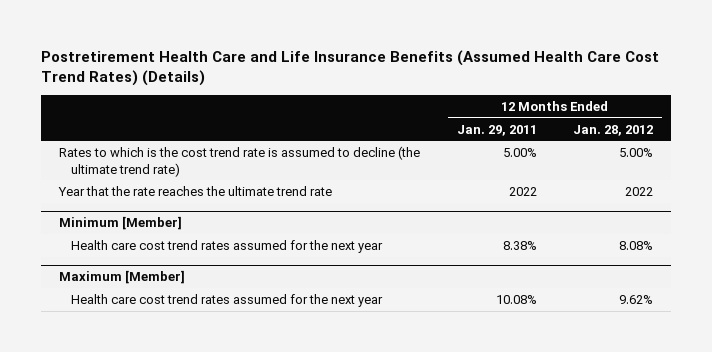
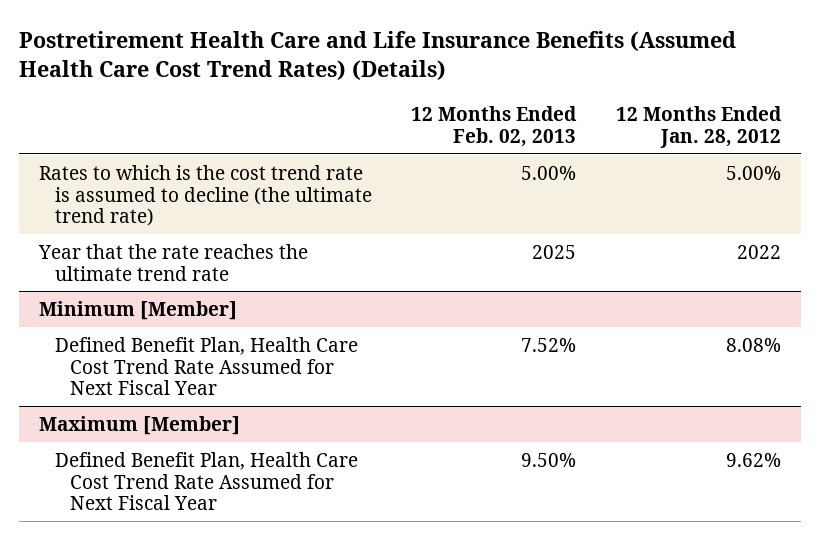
[456,124,537,136] Jan. 29, 2011 -> none
none -> [411,105,578,147] 12 Months Ended Feb. 02, 2013
[71,240,384,254] Health care cost trend rates assumed for the next year -> [54,336,358,396] Defined Benefit Plan, Health Care Cost Trend Rate Assumed for Next Fiscal Year
[71,294,384,308] Health care cost trend rates assumed for the next year -> [54,451,358,511] Defined Benefit Plan, Health Care Cost Trend Rate Assumed for Next Fiscal Year

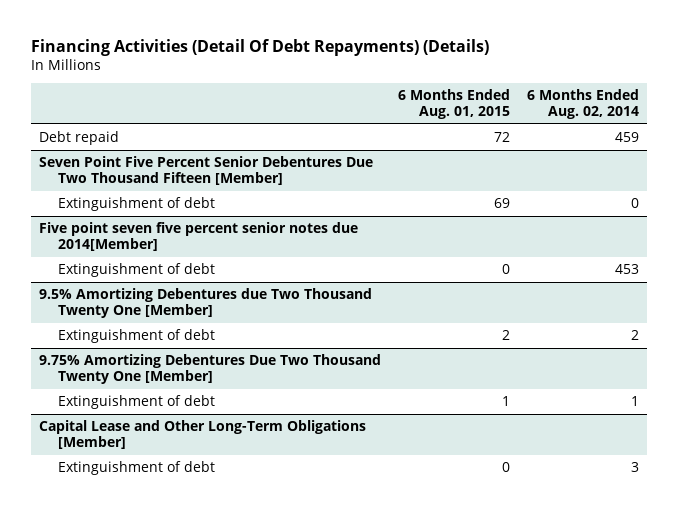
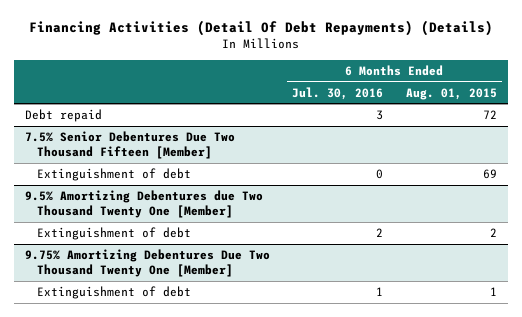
[526,89,639,120] 6 Months Ended Aug. 02, 2014 -> none
none -> [292,86,384,100] Jul. 30, 2016
[39,156,374,186] Seven Point Five Percent Senior Debentures Due Two Thousand Fifteen [Member] -> [24,130,235,160] 7.5% Senior Debentures Due Two Thousand Fifteen [Member]
[39,222,359,252] Five point seven five percent senior notes due 2014[Member] -> none
[57,263,215,278] Extinguishment of debt -> none
[39,420,367,450] Capital Lease and Other Long-Term Obligations [Member] -> none
[57,461,215,476] Extinguishment of debt -> none

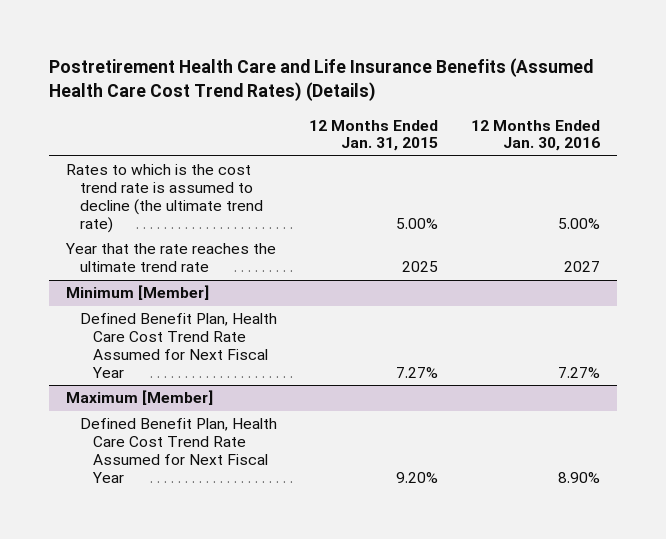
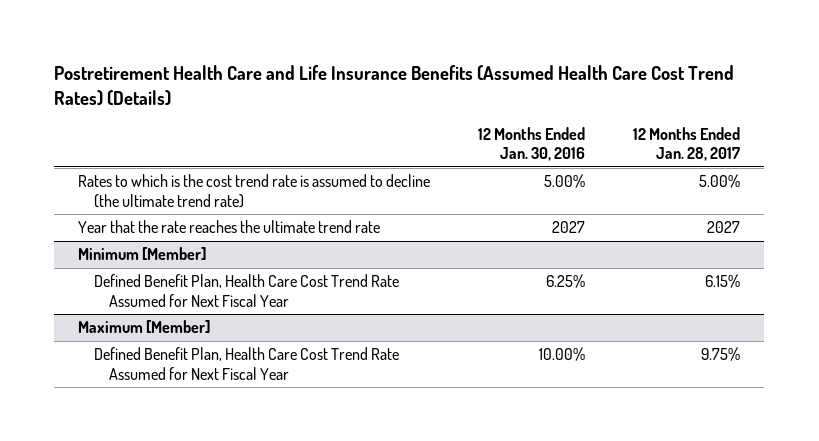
[309,119,439,152] 12 Months Ended Jan. 31, 2015 -> none
none -> [633,126,741,162] 12 Months Ended Jan. 28, 2017
[558,366,601,378] 7.27% -> [546,274,586,289] 6.25%
[558,471,601,483] 8.90% -> [539,347,586,362] 10.00%

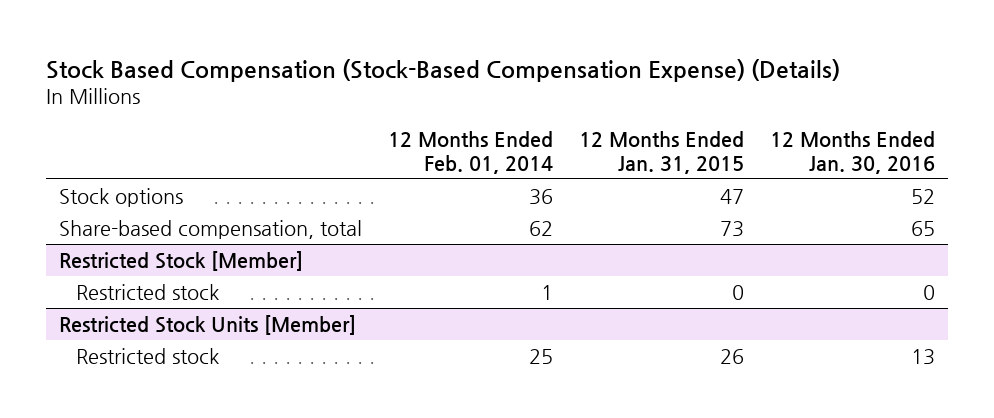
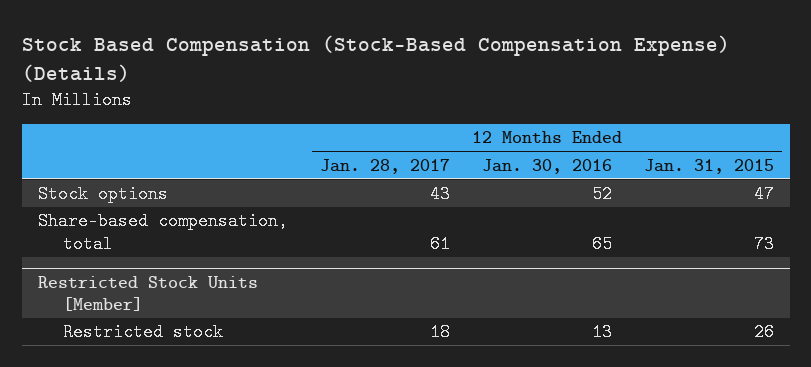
[388,130,554,175] 12 Months Ended Feb. 01, 2014 -> none
none -> [319,158,450,174] Jan. 28, 2017
[59,250,304,271] Restricted Stock [Member] -> none
[75,283,219,300] Restricted stock -> none

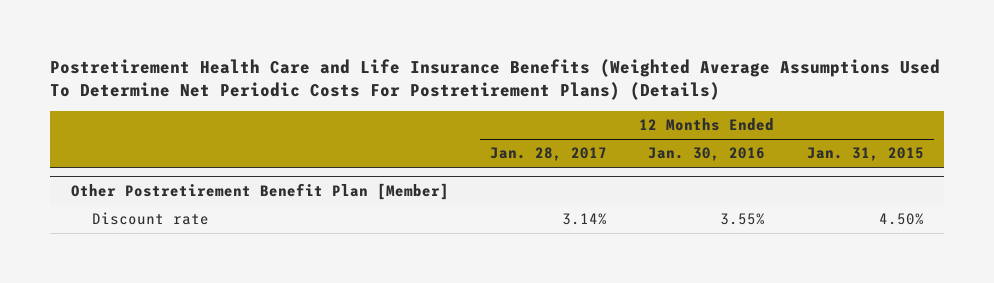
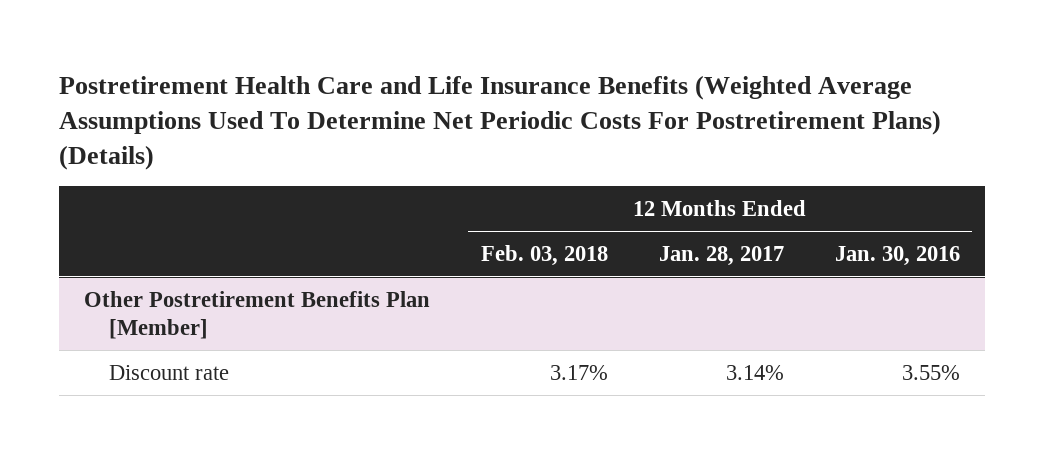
[806,147,924,162] Jan. 31, 2015 -> none
none -> [481,244,609,266] Feb. 03, 2018
[70,183,449,201] Other Postretirement Benefit Plan [Member] -> [84,290,431,339] Other Postretirement Benefits Plan [Member]

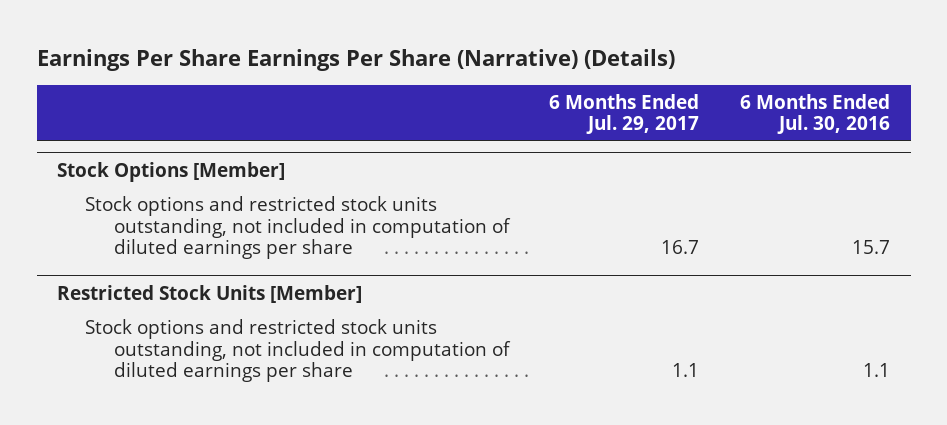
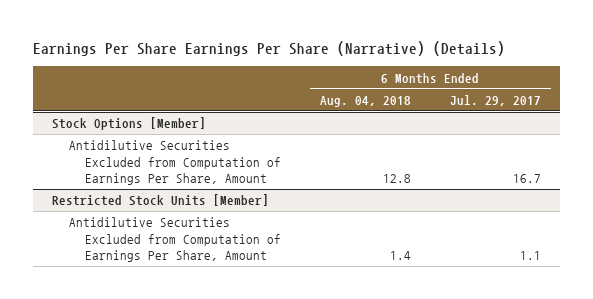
[740,93,891,135] 6 Months Ended Jul. 30, 2016 -> none
none -> [319,96,411,108] Aug. 04, 2018
[85,195,511,260] Stock options and restricted stock units outstanding, not included in computation of diluted earnings per share -> [68,140,282,186] Antidilutive Securities Excluded from Computation of Earnings Per Share, Amount
[85,318,511,383] Stock options and restricted stock units outstanding, not included in computation of diluted earnings per share -> [68,217,282,263] Antidilutive Securities Excluded from Computation of Earnings Per Share, Amount

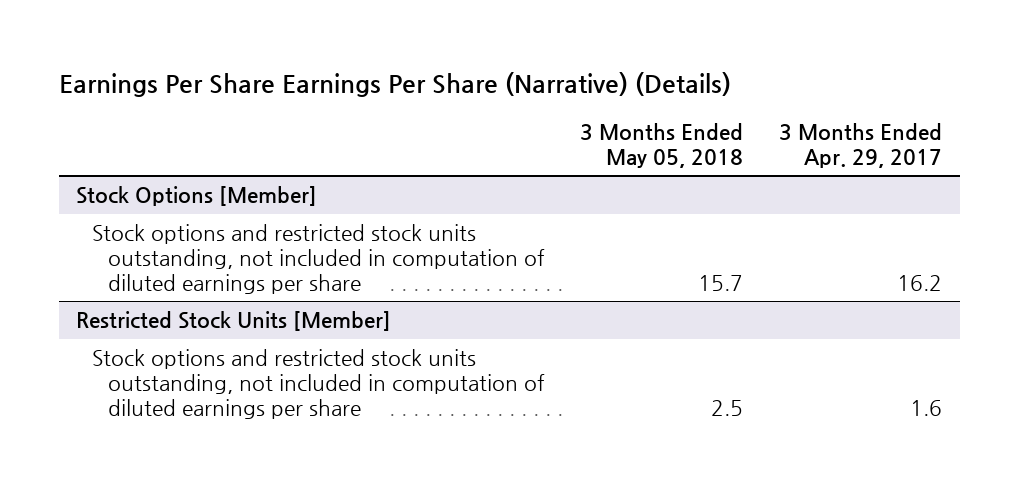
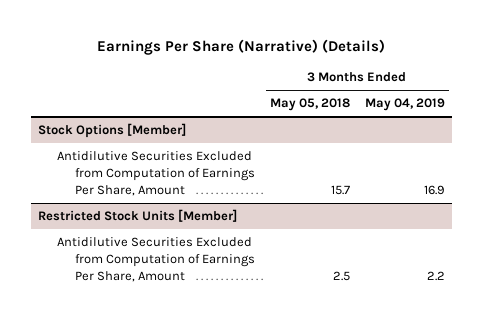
[58,71,731,97] Earnings Per Share Earnings Per Share (Narrative) (Details) -> [97,38,386,55] Earnings Per Share (Narrative) (Details)
[778,123,942,168] 3 Months Ended Apr. 29, 2017 -> none
none -> [364,98,445,112] May 04, 2019
[92,224,545,294] Stock options and restricted stock units outstanding, not included in computation of diluted earnings per share -> [56,151,256,197] Antidilutive Securities Excluded from Computation of Earnings Per Share, Amount
[92,349,545,419] Stock options and restricted stock units outstanding, not included in computation of diluted earnings per share -> [56,237,256,283] Antidilutive Securities Excluded from Computation of Earnings Per Share, Amount

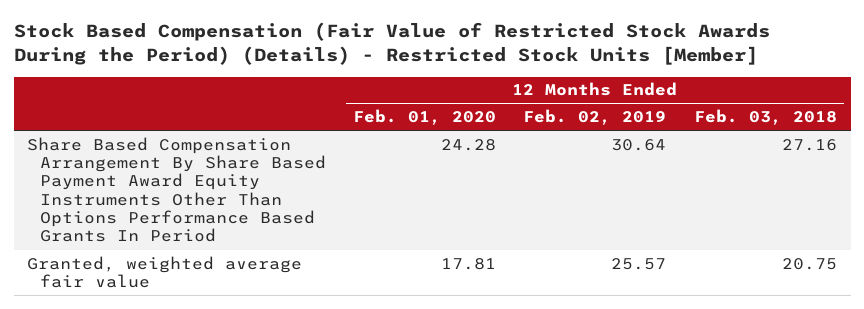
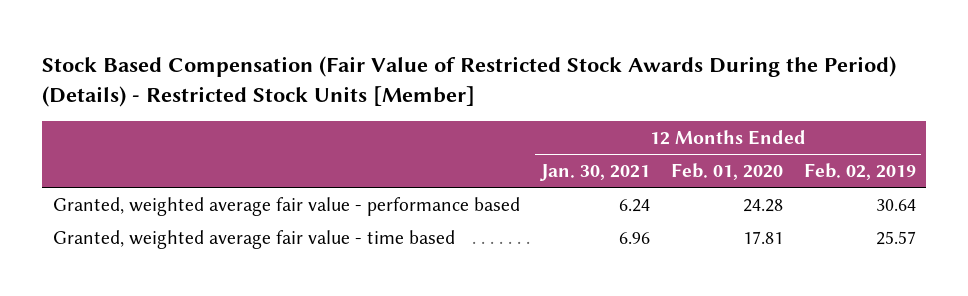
[693,109,837,126] Feb. 03, 2018 -> none
none -> [539,164,650,182] Jan. 30, 2021
[27,136,326,243] Share Based Compensation Arrangement By Share Based Payment Award Equity Instruments Other Than Options Performance Based Grants In Period -> [52,196,520,216] Granted, weighted average fair value - performance based
[27,255,303,289] Granted, weighted average fair value -> [52,229,455,249] Granted, weighted average fair value - time based

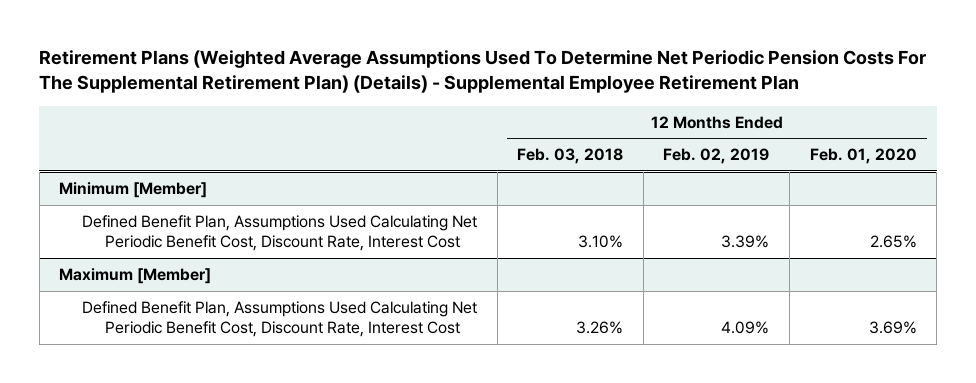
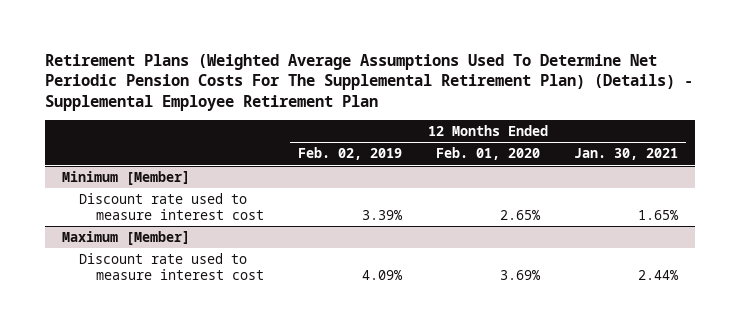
[517,148,624,165] Feb. 03, 2018 -> none
none -> [573,148,678,161] Jan. 30, 2021
[81,215,477,252] Defined Benefit Plan, Assumptions Used Calculating Net Periodic Benefit Cost, Discount Rate, Interest Cost -> [79,192,265,220] Discount rate used to measure interest cost
[81,301,477,338] Defined Benefit Plan, Assumptions Used Calculating Net Periodic Benefit Cost, Discount Rate, Interest Cost -> [79,252,265,280] Discount rate used to measure interest cost

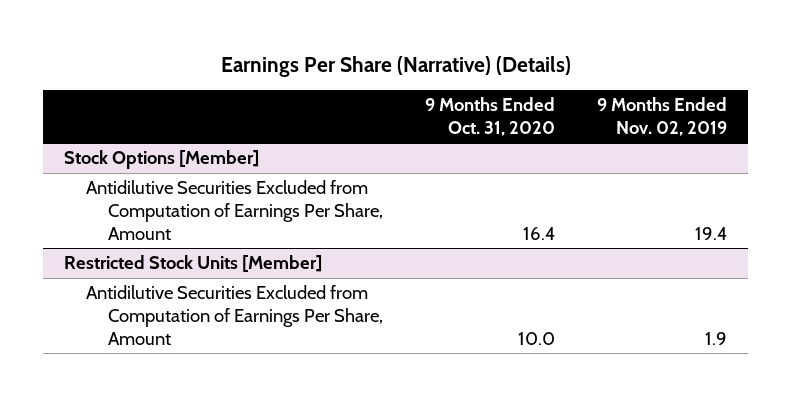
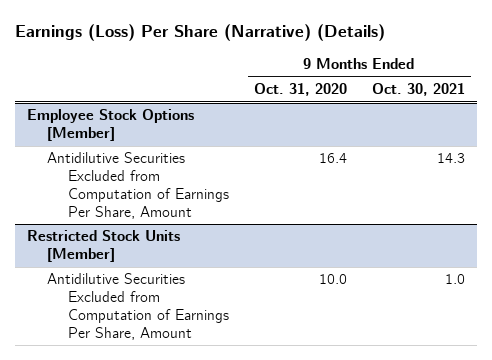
[220,55,571,77] Earnings Per Share (Narrative) (Details) -> [14,24,385,42] Earnings (Loss) Per Share (Narrative) (Details)
[597,97,728,136] 9 Months Ended Nov. 02, 2019 -> none
none -> [371,83,465,97] Oct. 30, 2021
[64,150,260,170] Stock Options [Member] -> [27,109,195,142] Employee Stock Options [Member]

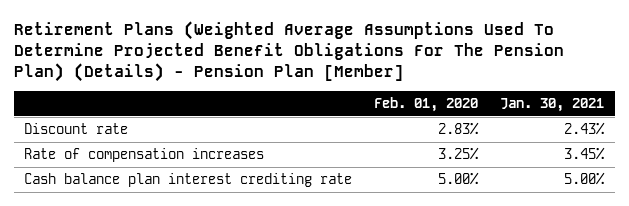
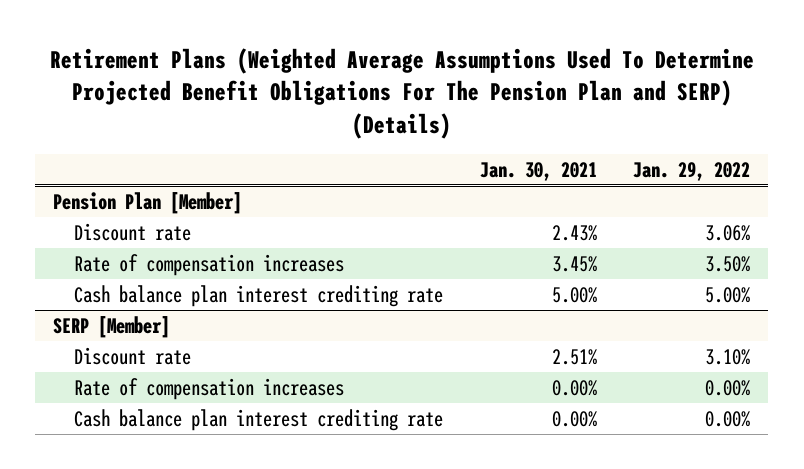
[13,20,564,83] Retirement Plans (Weighted Average Assumptions Used To Determine Projected Benefit Obligations For The Pension Plan) (Details) - Pension Plan [Member] -> [49,47,754,139] Retirement Plans (Weighted Average Assumptions Used To Determine Projected Benefit Obligations For The Pension Plan and SERP) (Details)
[374,96,479,112] Feb. 01, 2020 -> none
none -> [633,161,751,181] Jan. 29, 2022
none -> [53,191,243,214] Pension Plan [Member]
none -> [53,315,171,338] SERP [Member]
none -> [73,346,191,365] Discount rate
none -> [73,377,344,400] Rate of compensation increases
none -> [73,408,443,431] Cash balance plan interest crediting rate

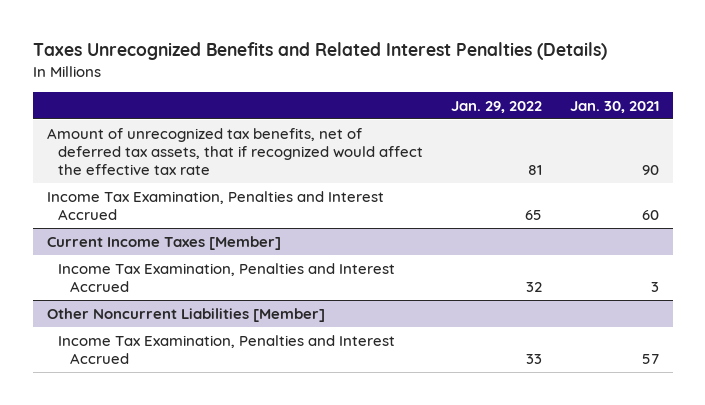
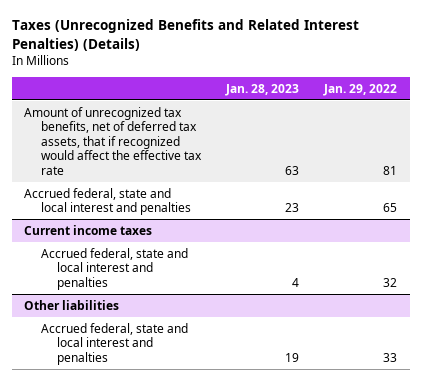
[32,42,607,61] Taxes Unrecognized Benefits and Related Interest Penalties (Details) -> [11,19,359,51] Taxes (Unrecognized Benefits and Related Interest Penalties) (Details)
[569,100,659,113] Jan. 30, 2021 -> none
none -> [224,83,299,96] Jan. 28, 2023
[46,190,384,221] Income Tax Examination, Penalties and Interest Accrued -> [24,187,191,216] Accrued federal, state and local interest and penalties
[46,235,281,250] Current Income Taxes [Member] -> [24,224,153,235] Current income taxes
[58,262,396,293] Income Tax Examination, Penalties and Interest Accrued -> [40,247,188,290] Accrued federal, state and local interest and penalties
[46,307,325,322] Other Noncurrent Liabilities [Member] -> [24,299,120,310] Other liabilities
[58,334,396,365] Income Tax Examination, Penalties and Interest Accrued -> [40,322,188,365] Accrued federal, state and local interest and penalties

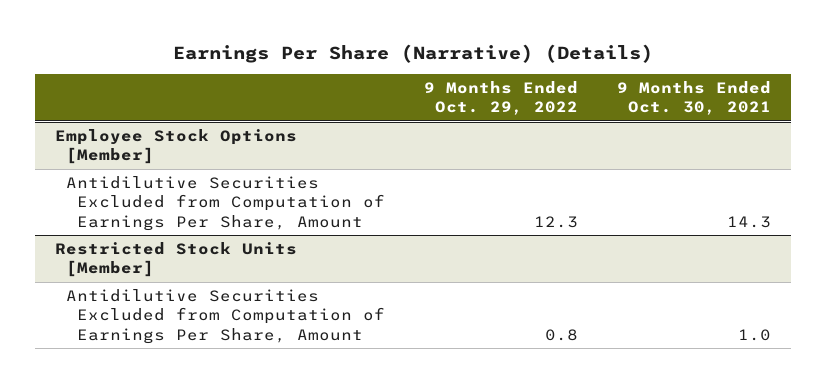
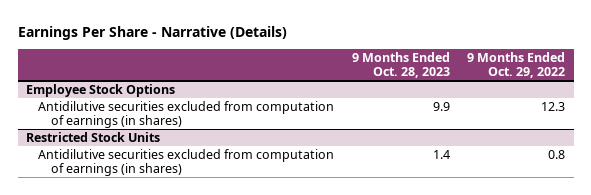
[172,43,653,63] Earnings Per Share (Narrative) (Details) -> [17,25,287,40] Earnings Per Share - Narrative (Details)
[617,80,772,116] 9 Months Ended Oct. 30, 2021 -> none
none -> [351,52,450,79] 9 Months Ended Oct. 28, 2023
[54,129,297,165] Employee Stock Options [Member] -> [26,83,176,97] Employee Stock Options
[65,176,386,231] Antidilutive Securities Excluded from Computation of Earnings Per Share, Amount -> [38,100,335,129] Antidilutive securities excluded from computation of earnings (in shares)
[54,242,297,278] Restricted Stock Units [Member] -> [26,131,161,142] Restricted Stock Units
[65,289,386,344] Antidilutive Securities Excluded from Computation of Earnings Per Share, Amount -> [38,148,335,177] Antidilutive securities excluded from computation of earnings (in shares)

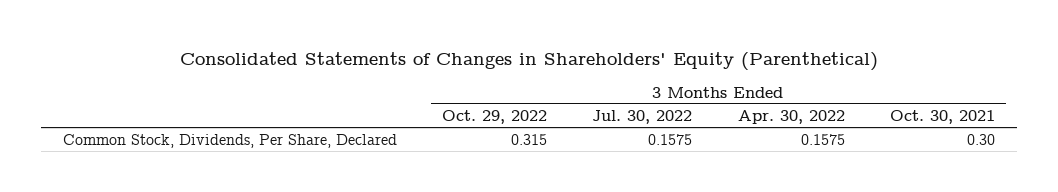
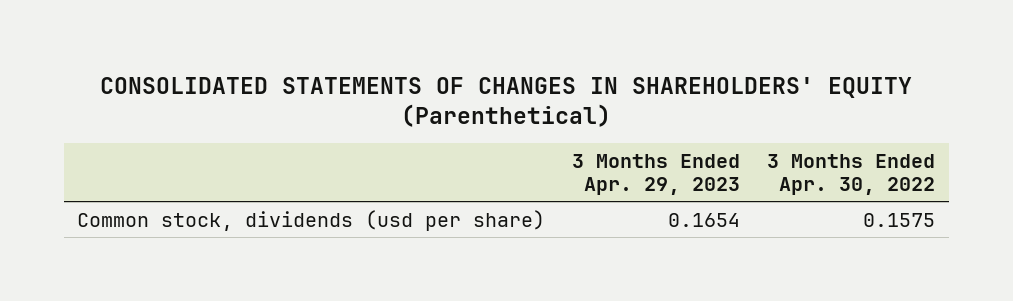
[179,52,878,72] Consolidated Statements of Changes in Shareholders' Equity (Parenthetical) -> [100,76,913,127] CONSOLIDATED STATEMENTS OF CHANGES IN SHAREHOLDERS' EQUITY (Parenthetical)
[442,110,548,125] Oct. 29, 2022 -> none
[592,110,693,125] Jul. 30, 2022 -> none
[889,110,995,125] Oct. 30, 2021 -> none
none -> [572,153,741,195] 3 Months Ended Apr. 29, 2023
[63,134,398,149] Common Stock, Dividends, Per Share, Declared -> [77,209,546,231] Common stock, dividends (usd per share)

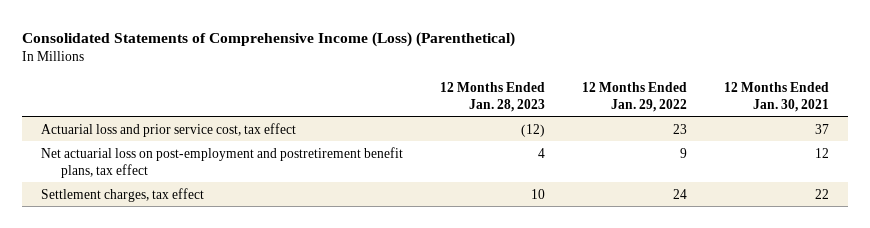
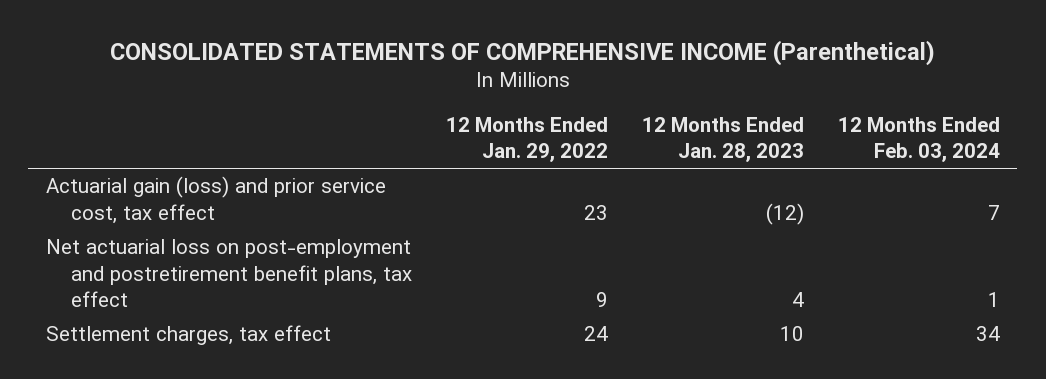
[22,32,516,48] Consolidated Statements of Comprehensive Income (Loss) (Parenthetical) -> [109,39,935,66] CONSOLIDATED STATEMENTS OF COMPREHENSIVE INCOME (Parenthetical)
[724,81,830,112] 12 Months Ended Jan. 30, 2021 -> none
none -> [838,116,1001,163] 12 Months Ended Feb. 03, 2024
[40,122,296,137] Actuarial loss and prior service cost, tax effect -> [45,176,386,224] Actuarial gain (loss) and prior service cost, tax effect

